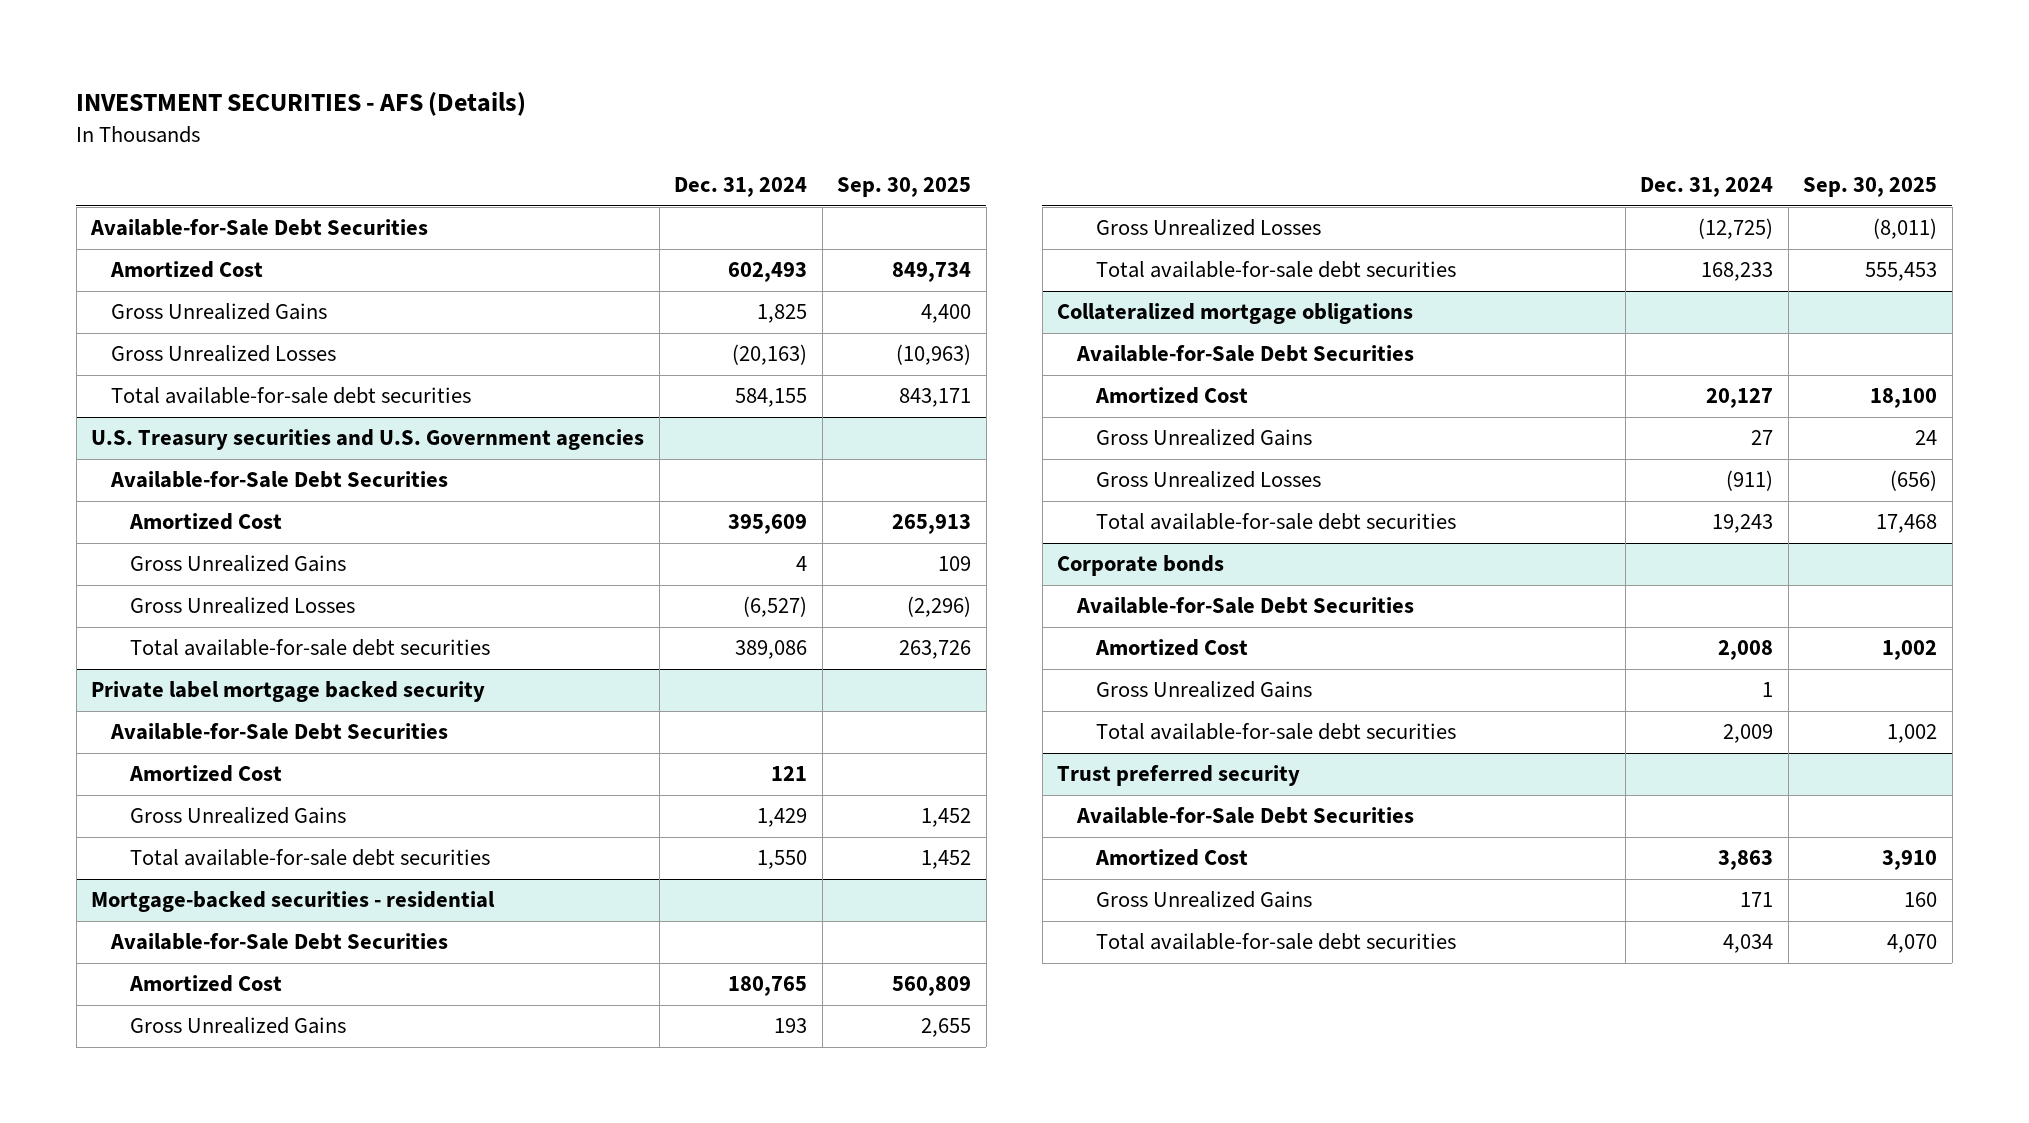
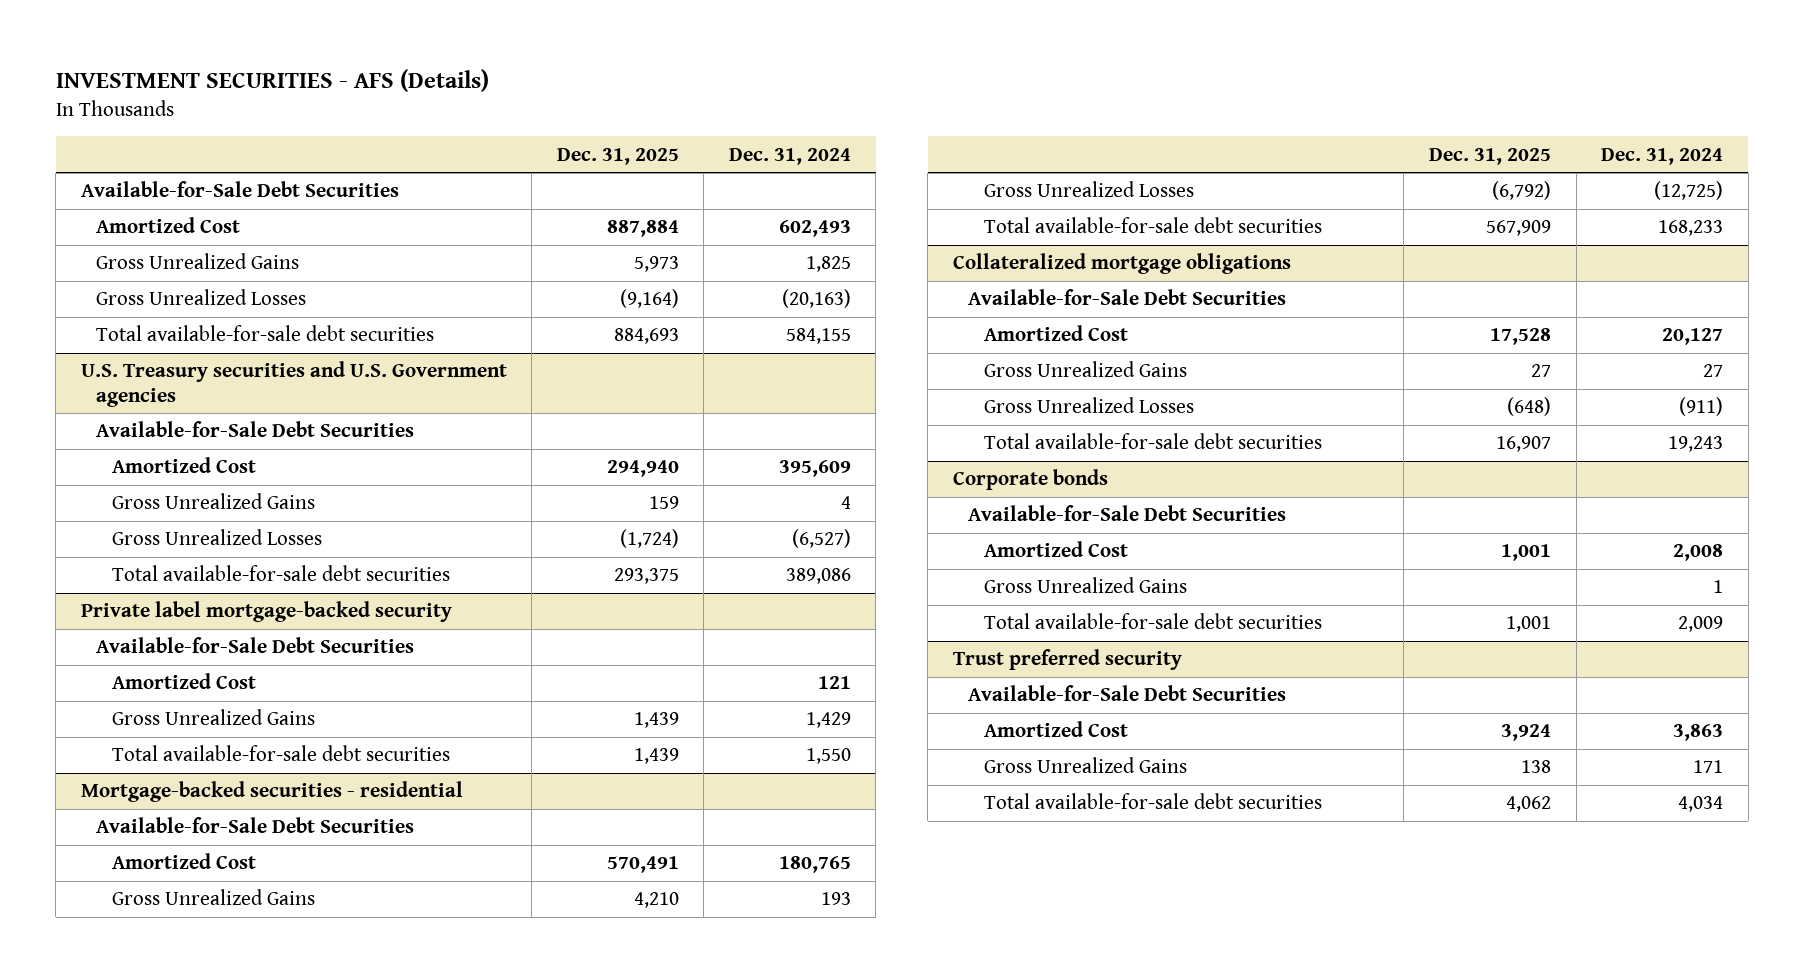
[837,177,972,198] Sep. 30, 2025 -> none
none -> [556,147,679,165] Dec. 31, 2025
[91,681,486,703] Private label mortgage backed security -> [80,601,452,623] Private label mortgage-backed security

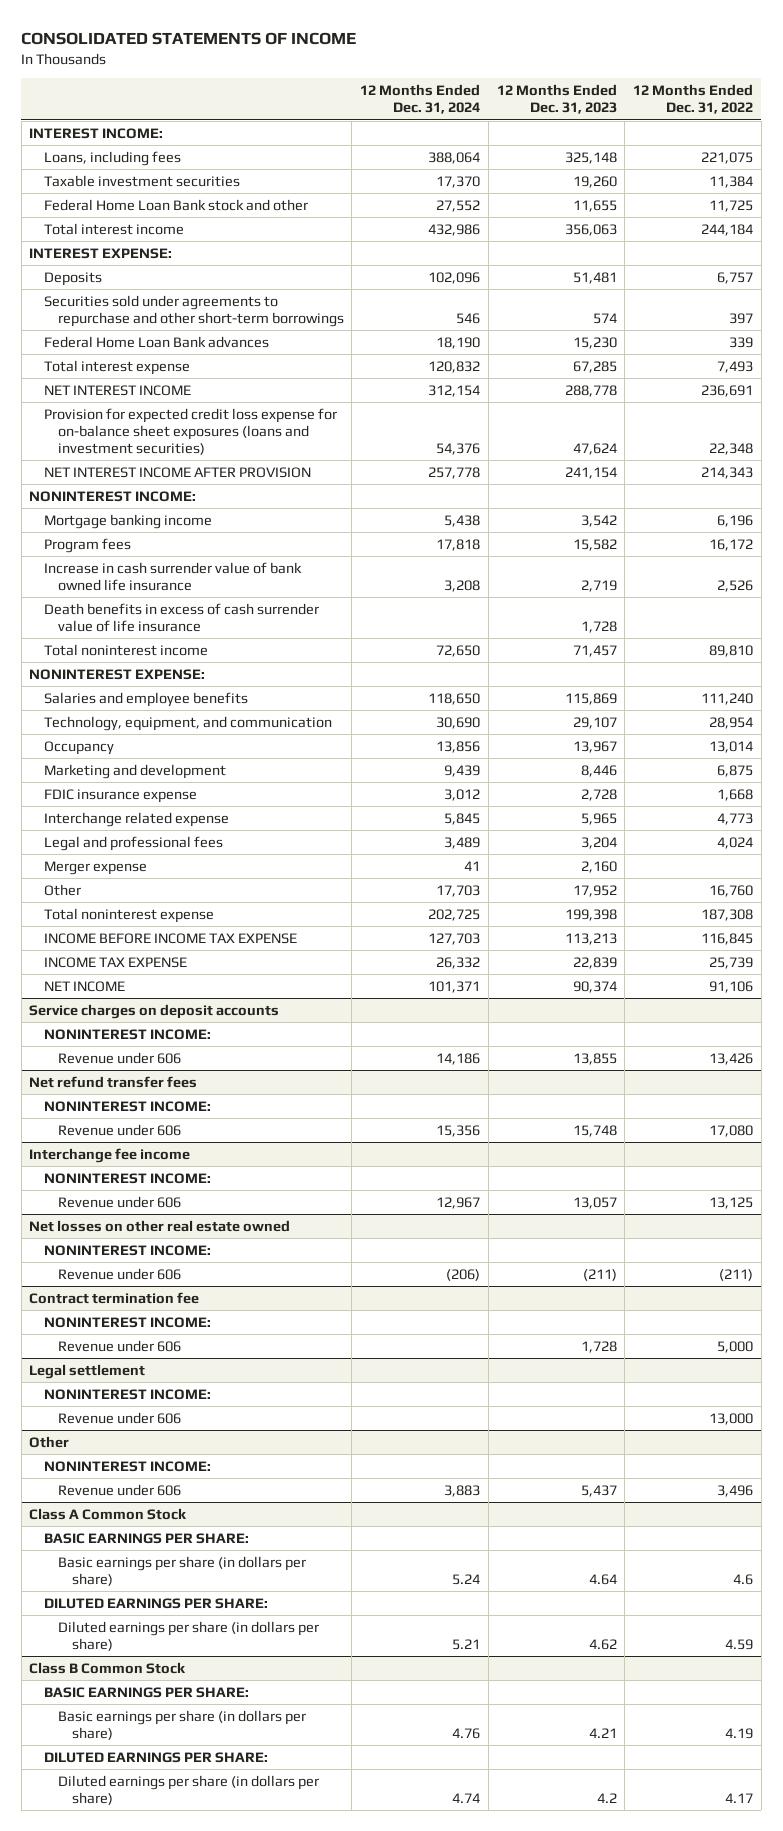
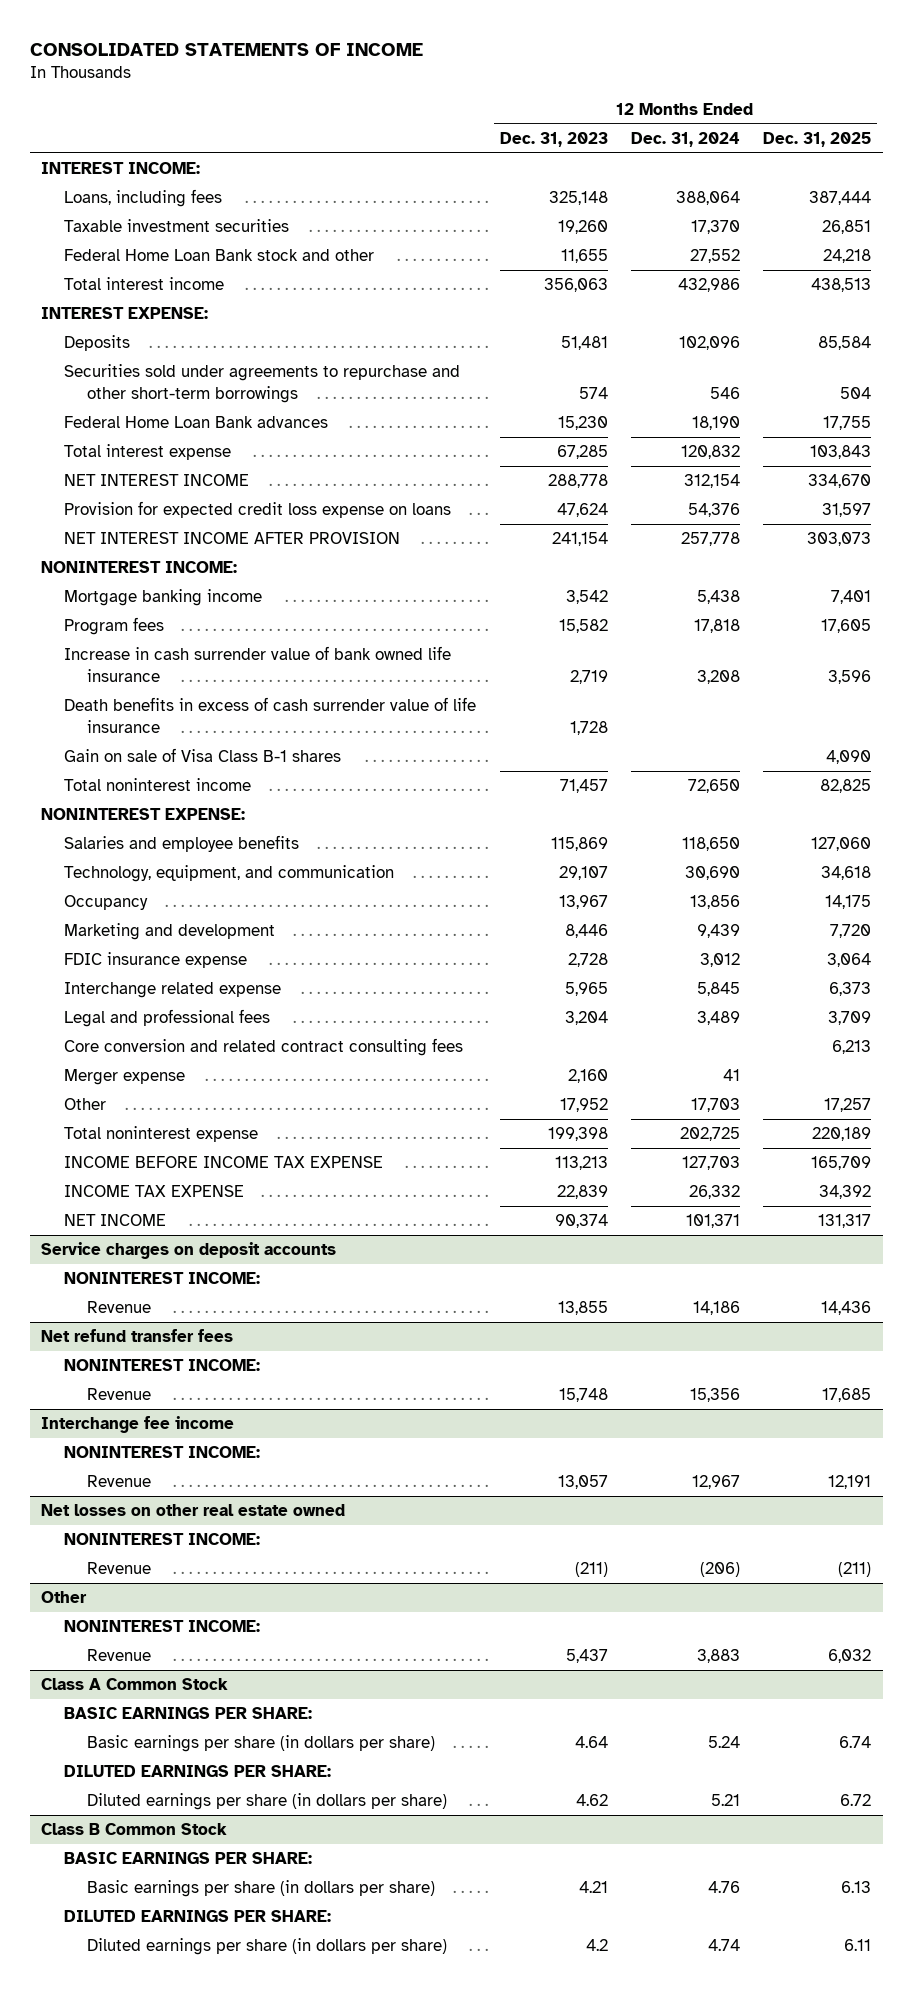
[633,84,754,115] 12 Months Ended Dec. 31, 2022 -> none
none -> [763,132,872,148] Dec. 31, 2025
[43,407,337,456] Provision for expected credit loss expense for on-balance sheet exposures (loans and investment securities) -> [64,501,452,519] Provision for expected credit loss expense on loans
none -> [64,748,342,763] Gain on sale of Visa Class B-1 shares
none -> [64,1038,464,1057] Core conversion and related contract consulting fees
[57,1051,181,1064] Revenue under 606 -> [86,1301,151,1314] Revenue
[57,1123,181,1136] Revenue under 606 -> [86,1388,151,1401] Revenue
[57,1195,181,1208] Revenue under 606 -> [86,1475,151,1488] Revenue
[29,1291,200,1304] Contract termination fee -> none
[43,1316,211,1328] NONINTEREST INCOME: -> none
[57,1339,181,1352] Revenue under 606 -> none
[29,1363,146,1379] Legal settlement -> none
[43,1388,211,1400] NONINTEREST INCOME: -> none
[57,1411,181,1424] Revenue under 606 -> none
[57,1267,181,1280] Revenue under 606 -> [86,1562,151,1575] Revenue
[57,1483,181,1496] Revenue under 606 -> [86,1649,151,1662] Revenue

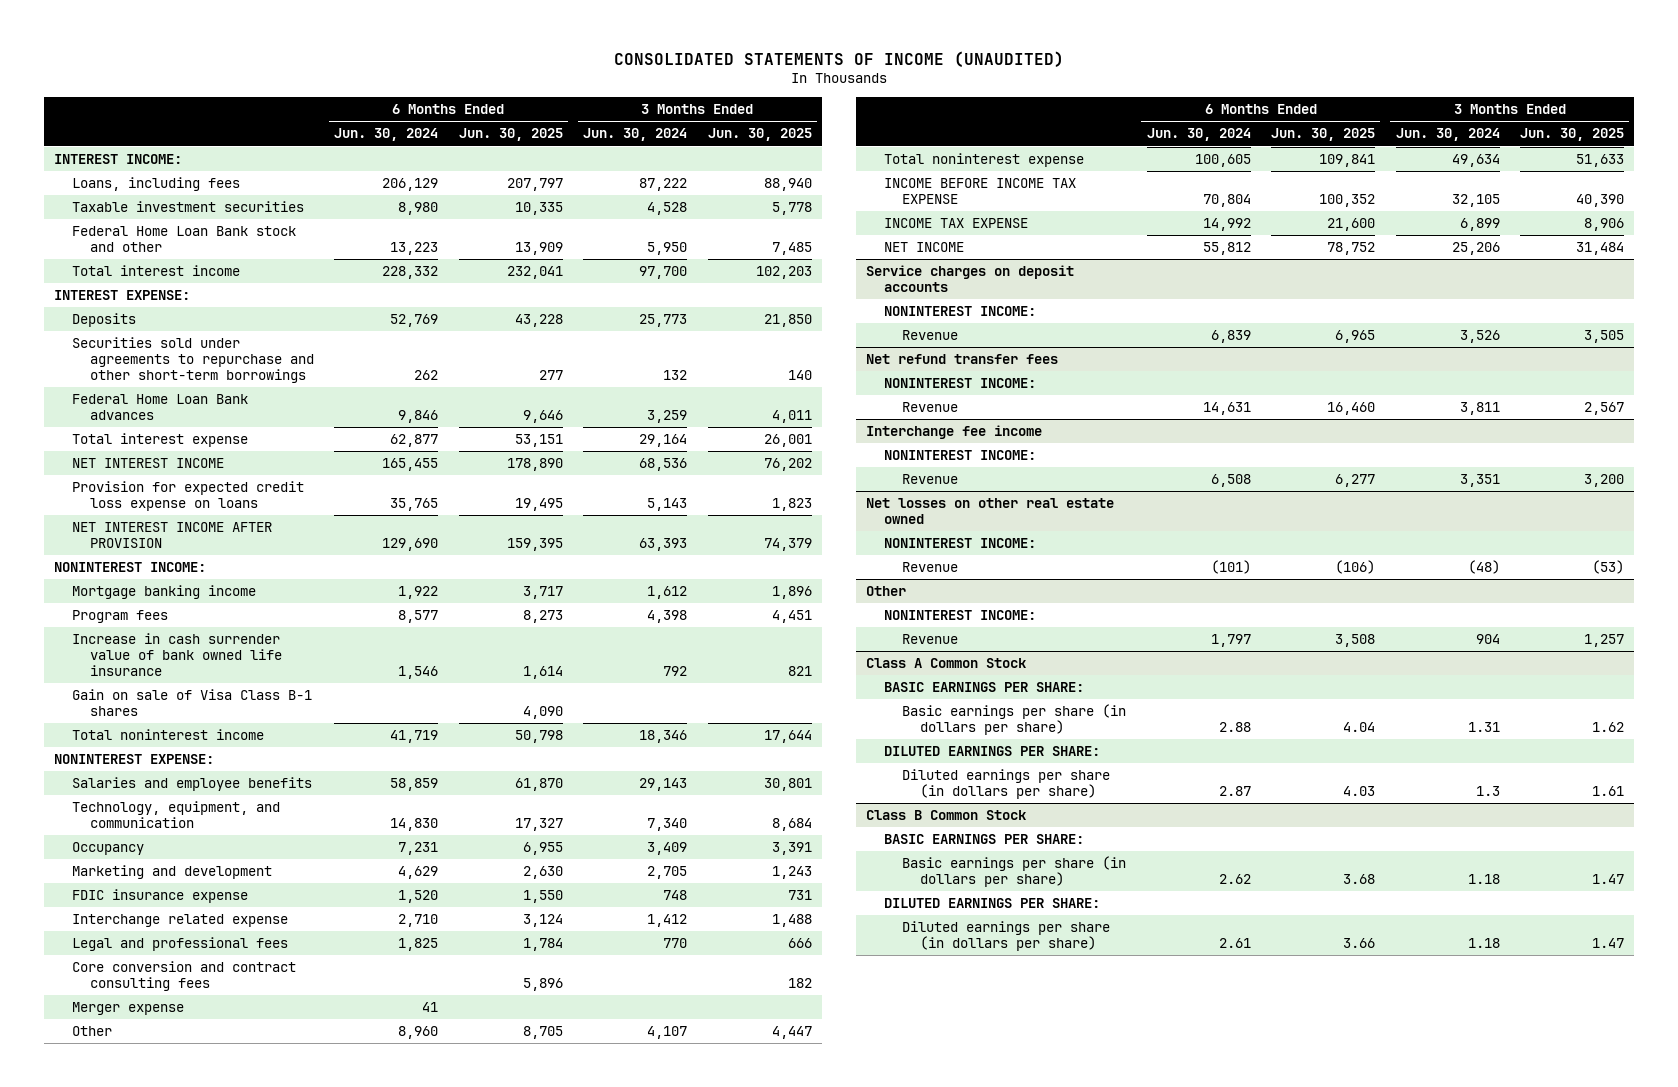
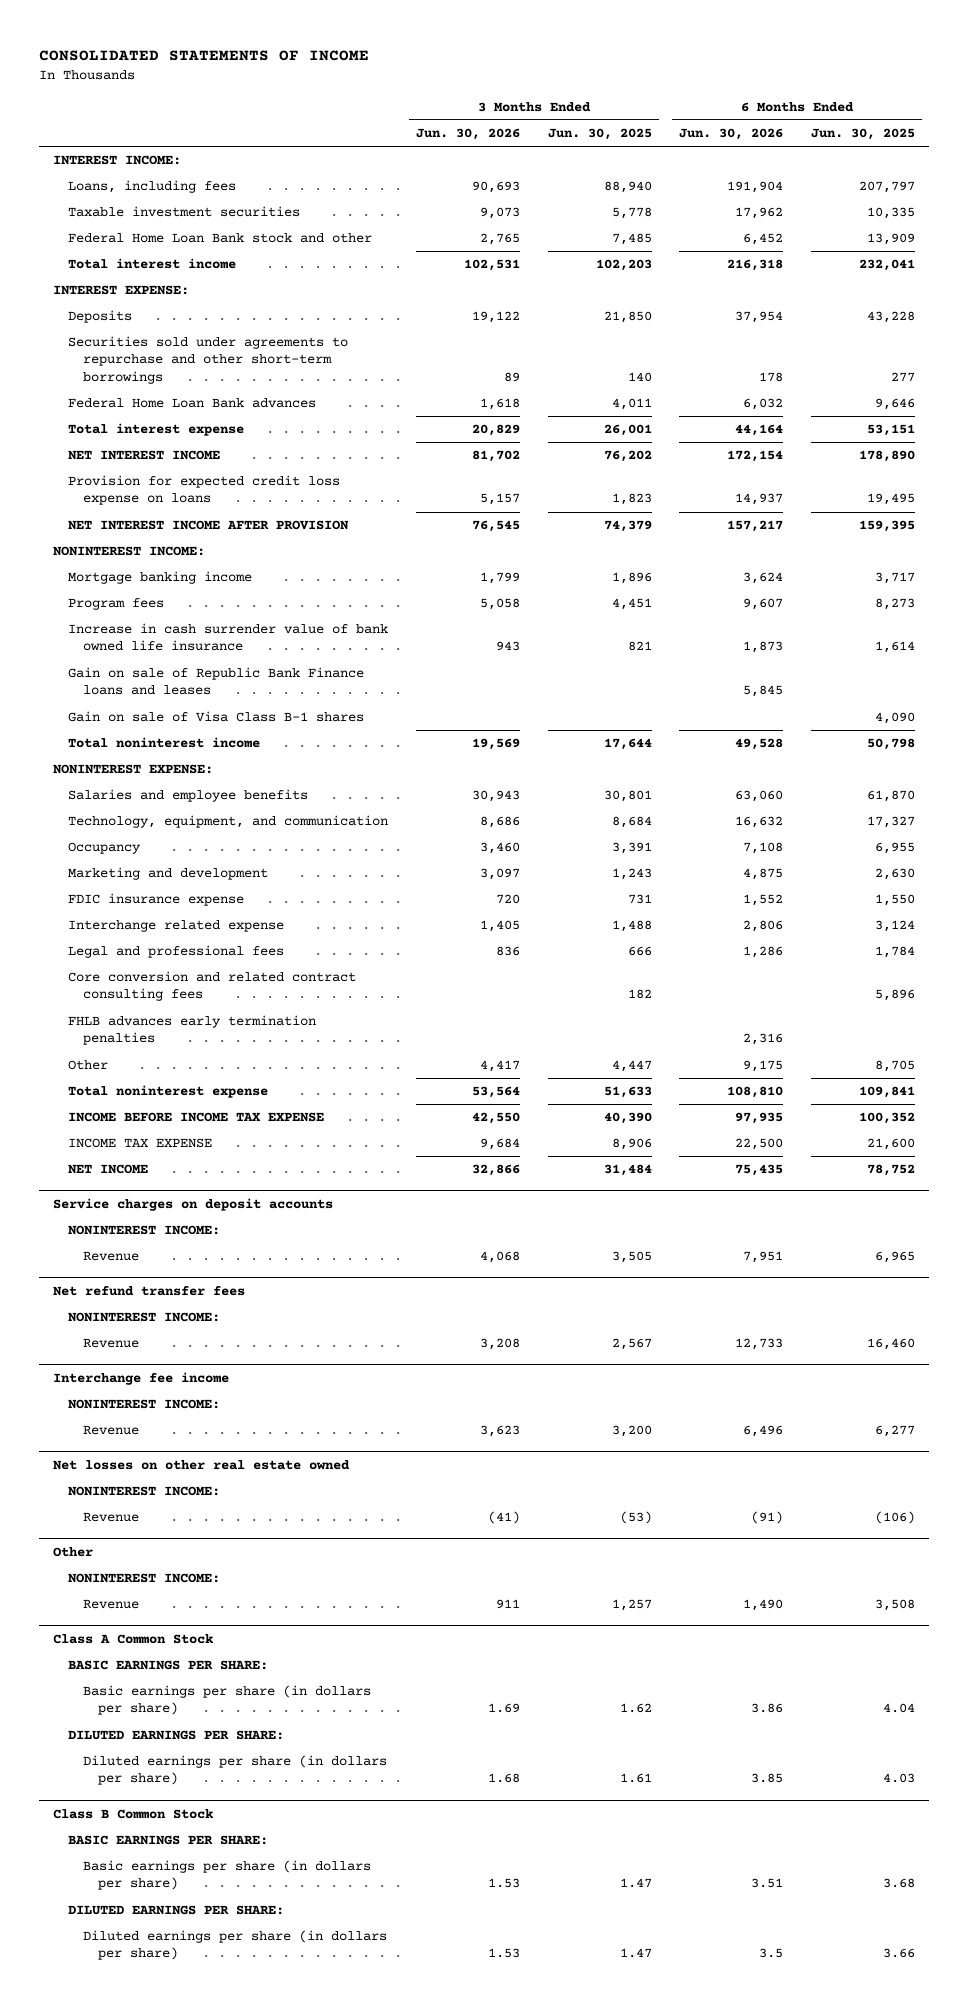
[613,50,1064,67] CONSOLIDATED STATEMENTS OF INCOME (UNAUDITED) -> [38,50,369,62] CONSOLIDATED STATEMENTS OF INCOME
[334,128,439,142] Jun. 30, 2024 -> none
[583,128,688,142] Jun. 30, 2024 -> none
none -> [415,128,520,141] Jun. 30, 2026
none -> [679,128,784,141] Jun. 30, 2026
none -> [67,667,364,696] Gain on sale of Republic Bank Finance loans and leases
[71,1002,184,1016] Merger expense -> none
[71,961,296,992] Core conversion and contract consulting fees -> [67,971,356,1002] Core conversion and related contract consulting fees
none -> [67,1015,316,1046] FHLB advances early termination penalties

